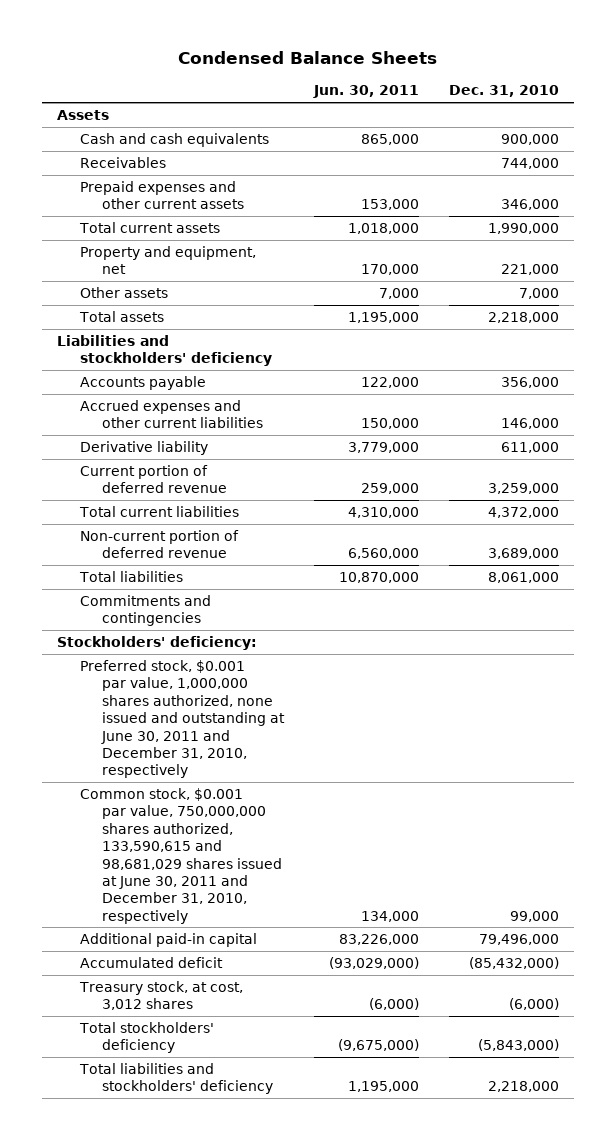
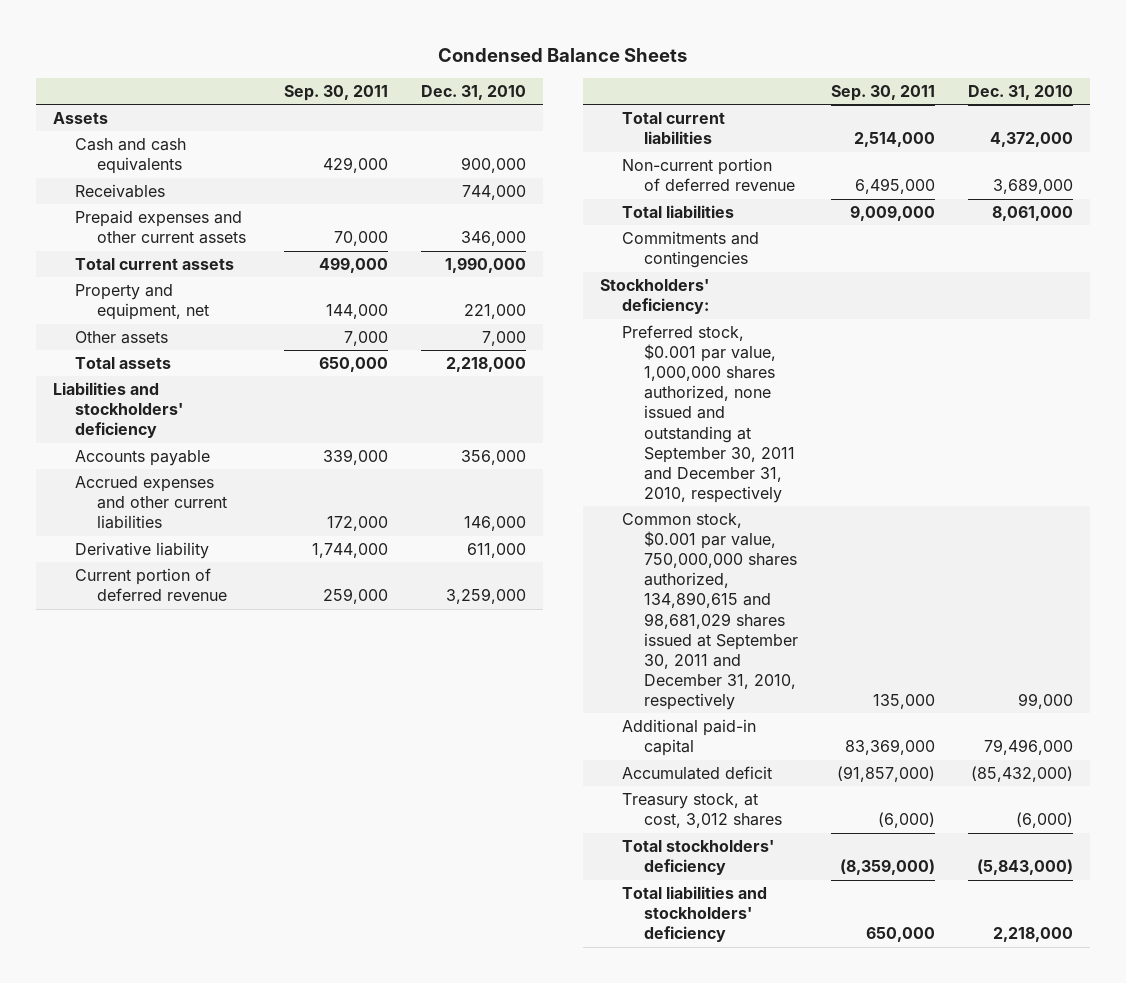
[312,85,419,99] Jun. 30, 2011 -> none
none -> [284,85,389,102] Sep. 30, 2011
[79,660,286,779] Preferred stock, $0.001 par value, 1,000,000 shares authorized, none issued and outstanding at June 30, 2011 and December 31, 2010, respectively -> [622,325,796,503] Preferred stock, $0.001 par value, 1,000,000 shares authorized, none issued and outstanding at September 30, 2011 and December 31, 2010, respectively
[79,788,283,924] Common stock, $0.001 par value, 750,000,000 shares authorized, 133,590,615 and 98,681,029 shares issued at June 30, 2011 and December 31, 2010, respectively -> [622,513,799,710] Common stock, $0.001 par value, 750,000,000 shares authorized, 134,890,615 and 98,681,029 shares issued at September 30, 2011 and December 31, 2010, respectively

